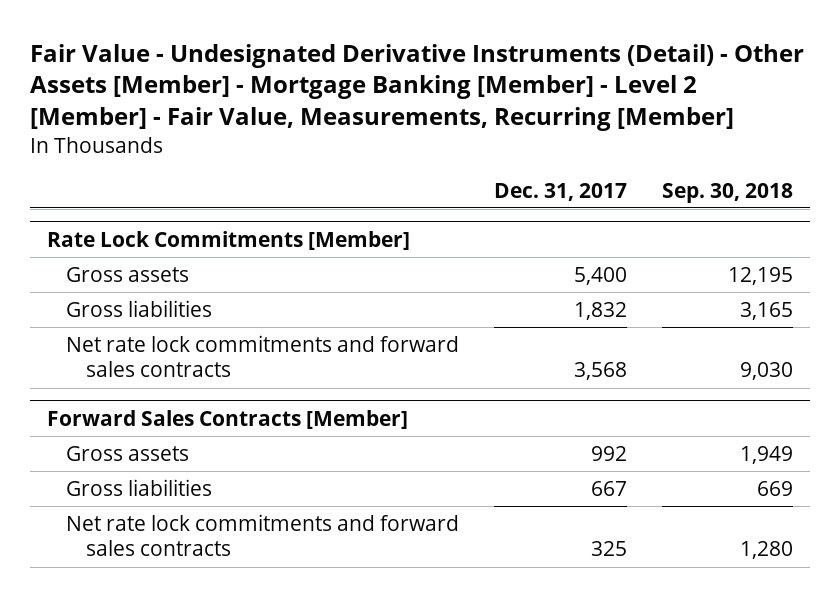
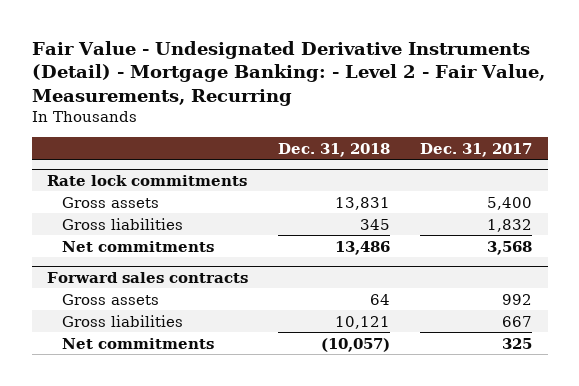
[29,43,804,132] Fair Value - Undesignated Derivative Instruments (Detail) - Other Assets [Member] - Mortgage Banking [Member] - Level 2 [Member] - Fair Value, Measurements, Recurring [Member] -> [31,41,545,106] Fair Value - Undesignated Derivative Instruments (Detail) - Mortgage Banking: - Level 2 - Fair Value, Measurements, Recurring
[661,182,793,203] Sep. 30, 2018 -> none
none -> [278,142,391,157] Dec. 31, 2018
[47,230,411,250] Rate Lock Commitments [Member] -> [46,174,247,186] Rate lock commitments
[66,334,460,378] Net rate lock commitments and forward sales contracts -> [61,240,214,252] Net commitments
[47,409,409,429] Forward Sales Contracts [Member] -> [46,271,248,283] Forward sales contracts
[66,513,460,557] Net rate lock commitments and forward sales contracts -> [61,337,214,349] Net commitments

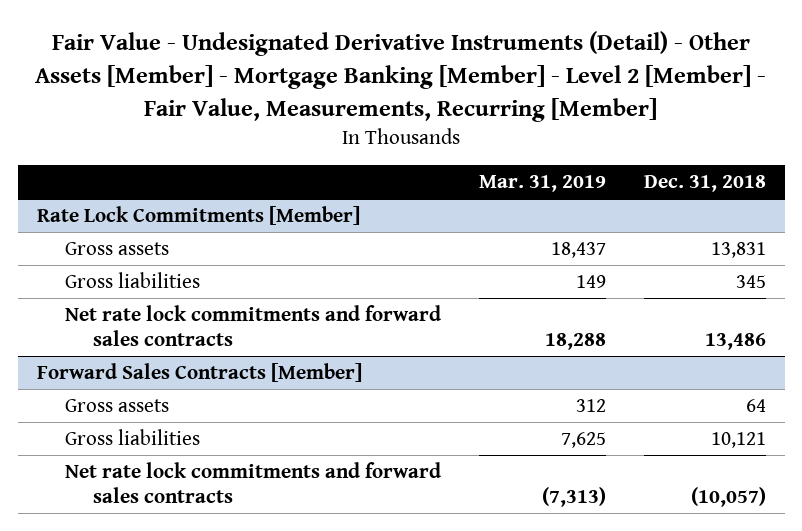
[31,41,545,106] Fair Value - Undesignated Derivative Instruments (Detail) - Mortgage Banking: - Level 2 - Fair Value, Measurements, Recurring -> [35,31,767,122] Fair Value - Undesignated Derivative Instruments (Detail) - Other Assets [Member] - Mortgage Banking [Member] - Level 2 [Member] - Fair Value, Measurements, Recurring [Member]
[420,142,533,157] Dec. 31, 2017 -> none
none -> [478,175,606,193] Mar. 31, 2019
[46,174,247,186] Rate lock commitments -> [36,206,360,226] Rate Lock Commitments [Member]
[61,240,214,252] Net commitments -> [64,305,441,347] Net rate lock commitments and forward sales contracts
[46,271,248,283] Forward sales contracts -> [36,363,362,383] Forward Sales Contracts [Member]
[61,337,214,349] Net commitments -> [64,462,441,504] Net rate lock commitments and forward sales contracts

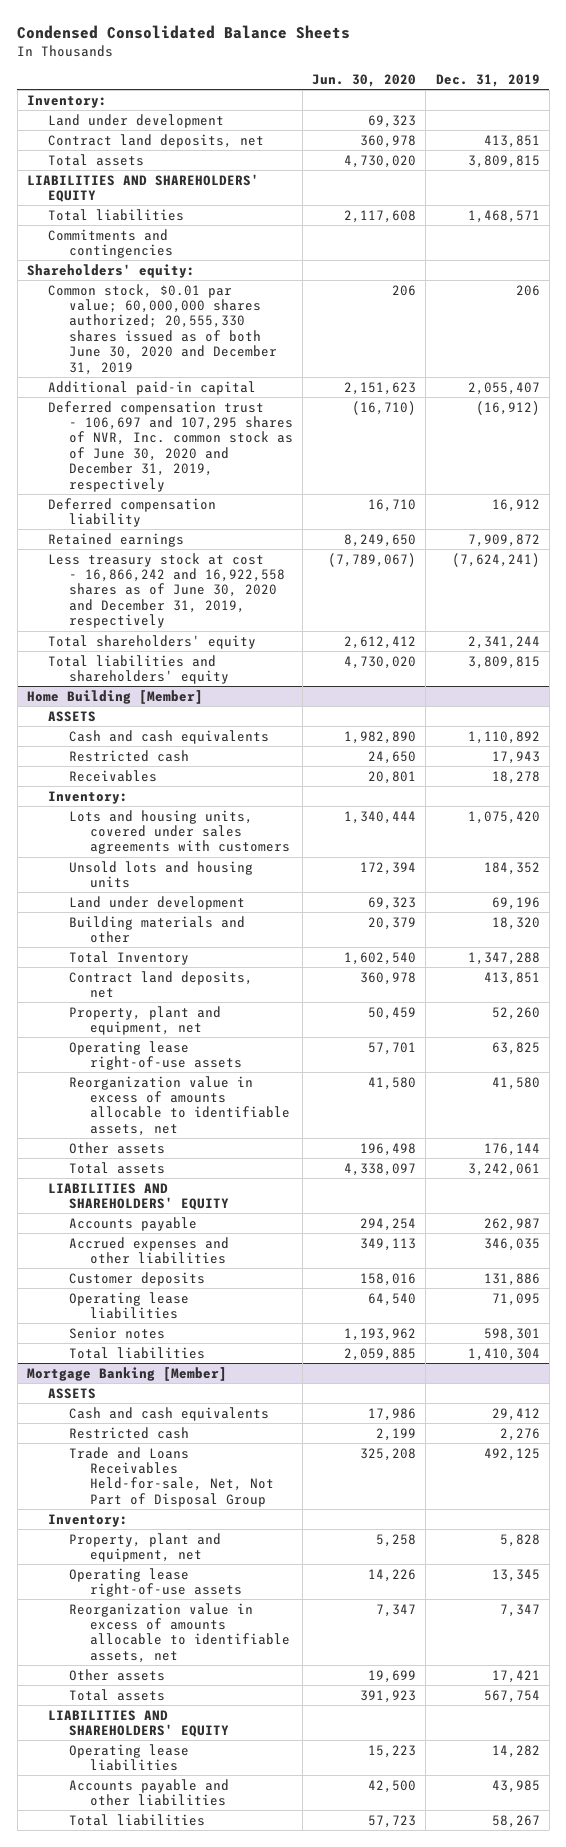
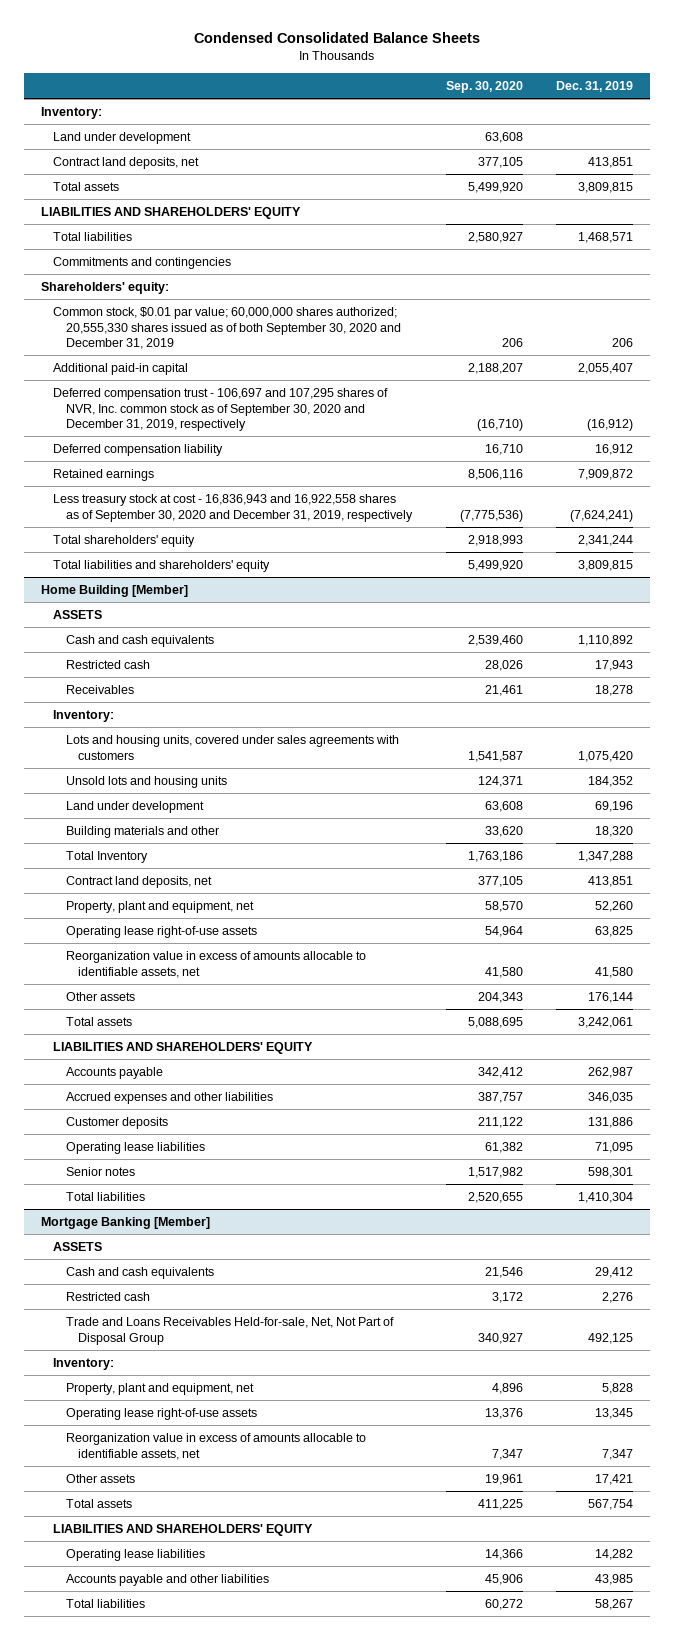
[312,73,417,87] Jun. 30, 2020 -> none
none -> [445,81,523,94] Sep. 30, 2020
[47,283,277,375] Common stock, $0.01 par value; 60,000,000 shares authorized; 20,555,330 shares issued as of both June 30, 2020 and December 31, 2019 -> [53,306,401,350] Common stock, $0.01 par value; 60,000,000 shares authorized; 20,555,330 shares issued as of both September 30, 2020 and December 31, 2019
[47,400,293,492] Deferred compensation trust - 106,697 and 107,295 shares of NVR, Inc. common stock as of June 30, 2020 and December 31, 2019, respectively -> [53,387,389,432] Deferred compensation trust - 106,697 and 107,295 shares of NVR, Inc. common stock as of September 30, 2020 and December 31, 2019, respectively
[47,552,285,629] Less treasury stock at cost - 16,866,242 and 16,922,558 shares as of June 30, 2020 and December 31, 2019, respectively -> [53,493,413,522] Less treasury stock at cost - 16,836,943 and 16,922,558 shares as of September 30, 2020 and December 31, 2019, respectively

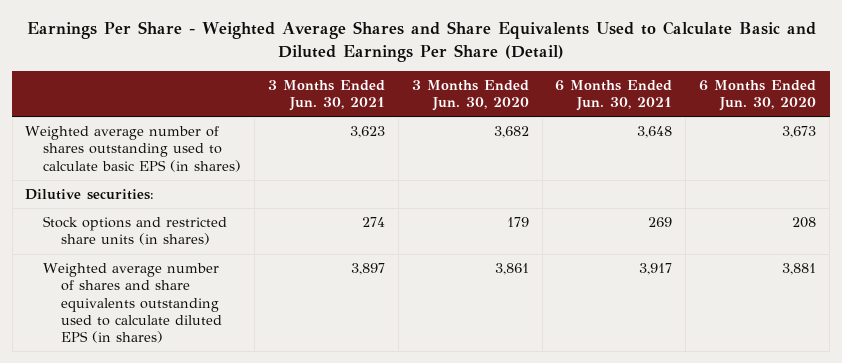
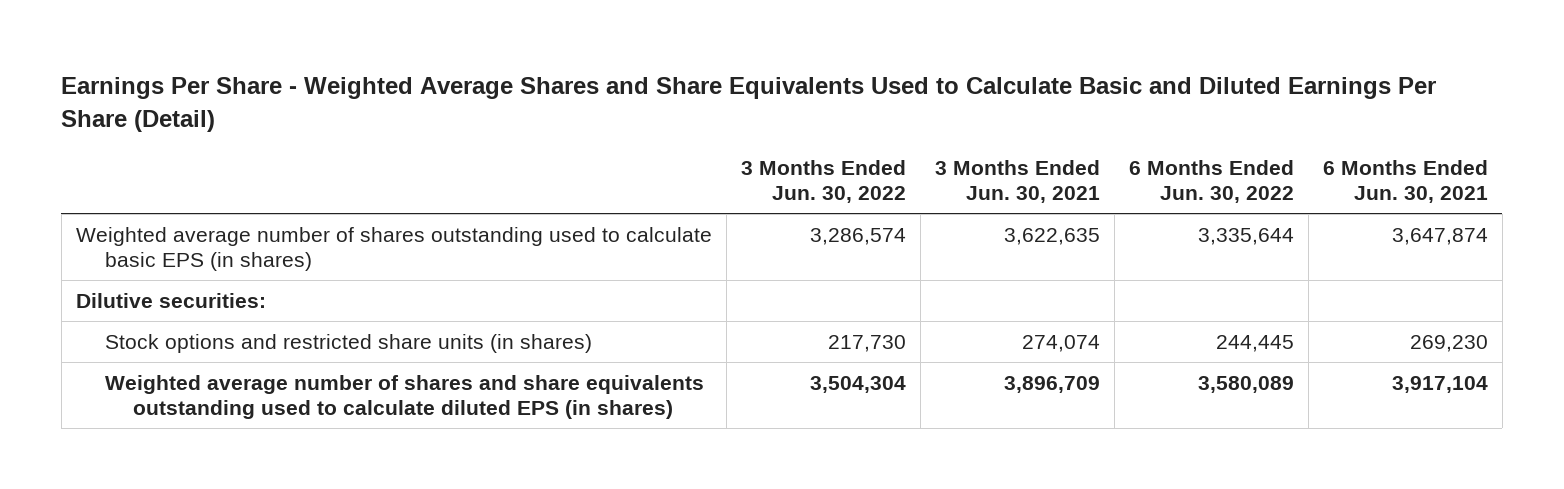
[411,79,529,112] 3 Months Ended Jun. 30, 2020 -> none
[699,79,817,112] 6 Months Ended Jun. 30, 2020 -> none
none -> [740,160,906,204] 3 Months Ended Jun. 30, 2022
none -> [1128,160,1294,204] 6 Months Ended Jun. 30, 2022
[349,126,385,139] 3,623 -> [1003,227,1100,245] 3,622,635
[637,126,673,139] 3,648 -> [1391,227,1488,245] 3,647,874
[361,217,385,228] 274 -> [1021,334,1100,352] 274,074
[648,217,673,228] 269 -> [1409,334,1488,352] 269,230
[350,263,385,276] 3,897 -> [1003,375,1100,393] 3,896,709
[639,263,673,276] 3,917 -> [1391,375,1488,393] 3,917,104

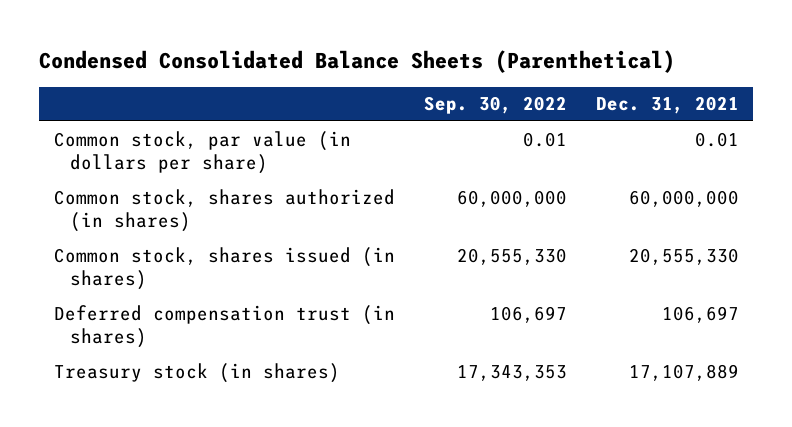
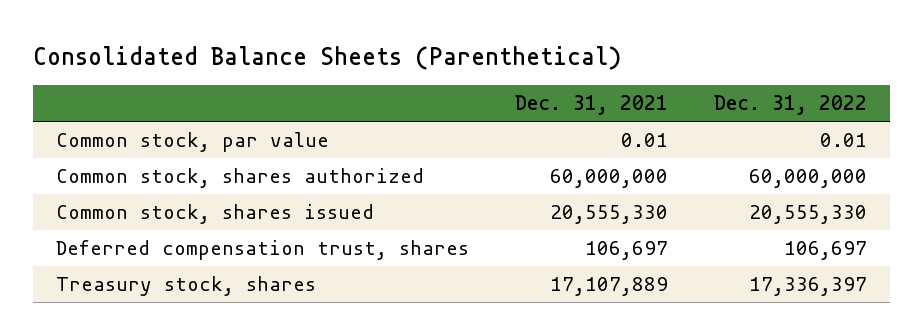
[39,50,676,74] Condensed Consolidated Balance Sheets (Parenthetical) -> [32,45,621,70] Consolidated Balance Sheets (Parenthetical)
[423,96,567,115] Sep. 30, 2022 -> none
none -> [714,95,868,116] Dec. 31, 2022
[53,130,351,175] Common stock, par value (in dollars per share) -> [55,132,329,153] Common stock, par value
[53,188,395,233] Common stock, shares authorized (in shares) -> [55,168,424,189] Common stock, shares authorized
[53,246,395,291] Common stock, shares issued (in shares) -> [55,204,374,225] Common stock, shares issued
[53,304,395,349] Deferred compensation trust (in shares) -> [55,240,469,261] Deferred compensation trust, shares
[53,362,340,383] Treasury stock (in shares) -> [55,276,316,297] Treasury stock, shares

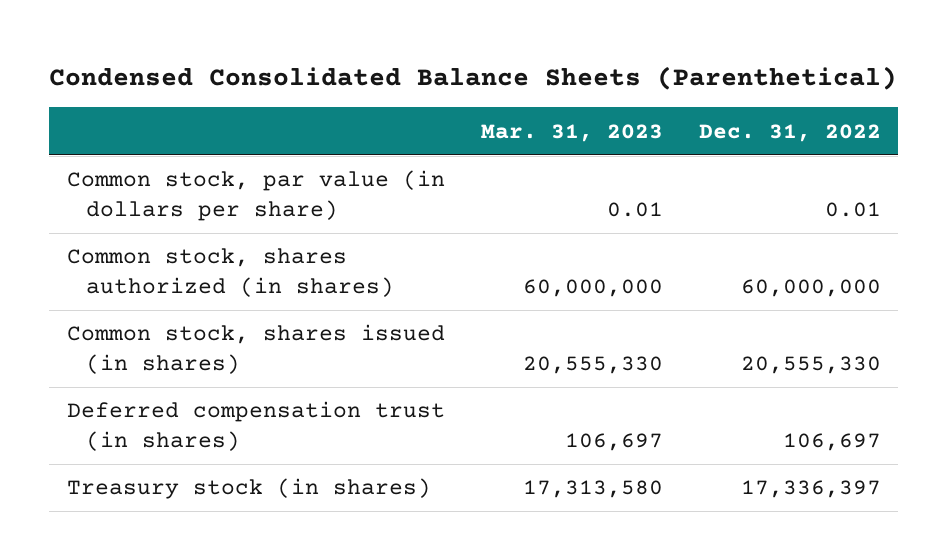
[32,45,621,70] Consolidated Balance Sheets (Parenthetical) -> [49,65,898,90] Condensed Consolidated Balance Sheets (Parenthetical)
[514,95,668,116] Dec. 31, 2021 -> none
none -> [480,123,663,142] Mar. 31, 2023
[55,132,329,153] Common stock, par value -> [66,170,445,221] Common stock, par value (in dollars per share)
[55,168,424,189] Common stock, shares authorized -> [66,248,395,297] Common stock, shares authorized (in shares)
[55,204,374,225] Common stock, shares issued -> [66,324,445,374] Common stock, shares issued (in shares)
[55,240,469,261] Deferred compensation trust, shares -> [66,401,445,451] Deferred compensation trust (in shares)
[55,276,316,297] Treasury stock, shares -> [66,478,431,500] Treasury stock (in shares)

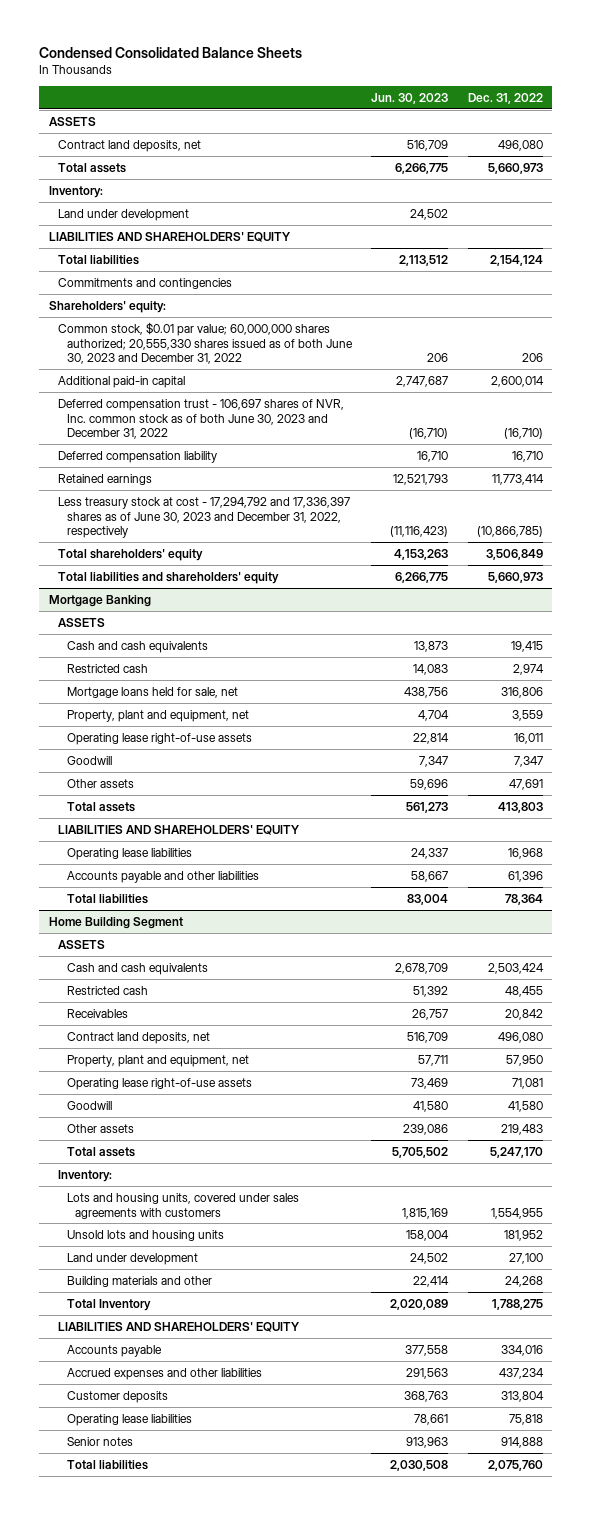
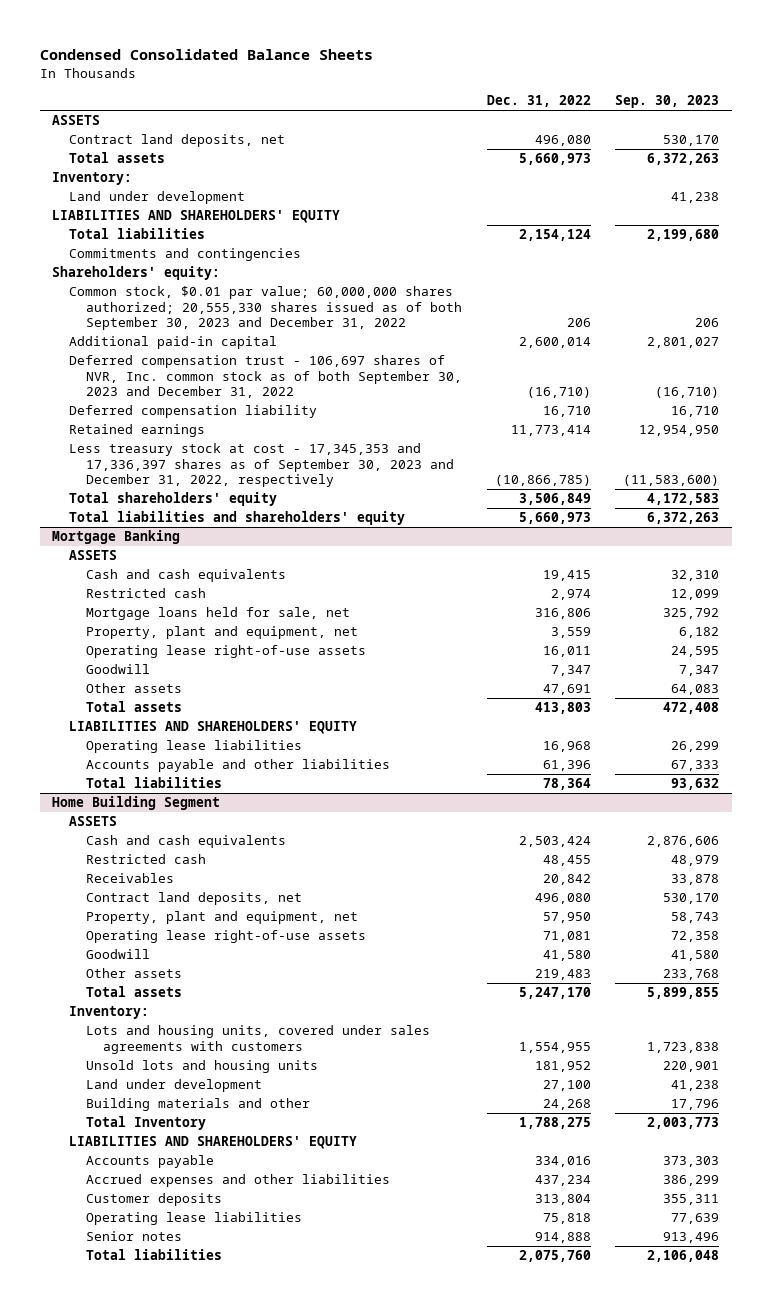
[371,92,449,104] Jun. 30, 2023 -> none
none -> [615,95,720,109] Sep. 30, 2023
[57,321,353,365] Common stock, $0.01 par value; 60,000,000 shares authorized; 20,555,330 shares issued as of both June 30, 2023 and December 31, 2022 -> [69,286,462,330] Common stock, $0.01 par value; 60,000,000 shares authorized; 20,555,330 shares issued as of both September 30, 2023 and December 31, 2022
[57,398,344,440] Deferred compensation trust - 106,697 shares of NVR, Inc. common stock as of both June 30, 2023 and December 31, 2022 -> [69,355,462,398] Deferred compensation trust - 106,697 shares of NVR, Inc. common stock as of both September 30, 2023 and December 31, 2022
[57,496,350,539] Less treasury stock at cost - 17,294,792 and 17,336,397 shares as of June 30, 2023 and December 31, 2022, respectively -> [69,443,454,487] Less treasury stock at cost - 17,345,353 and 17,336,397 shares as of September 30, 2023 and December 31, 2022, respectively

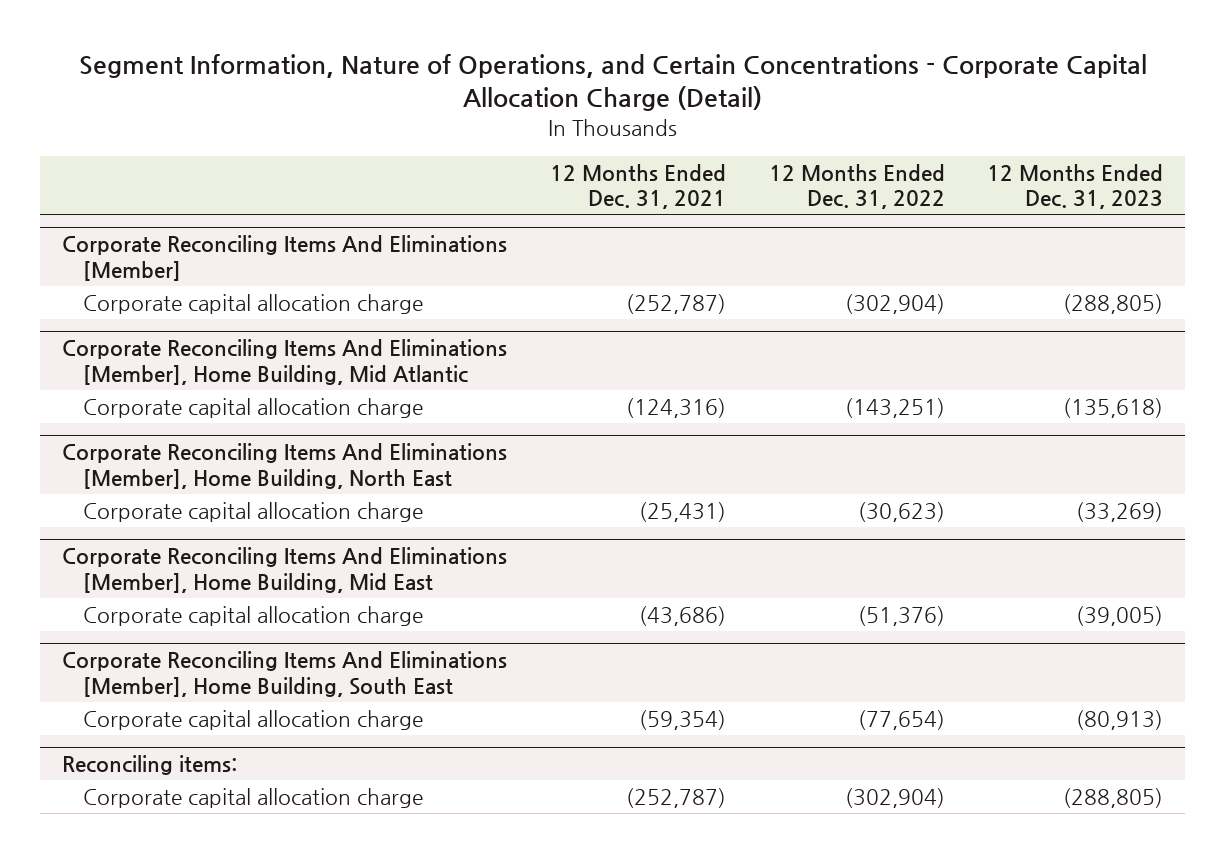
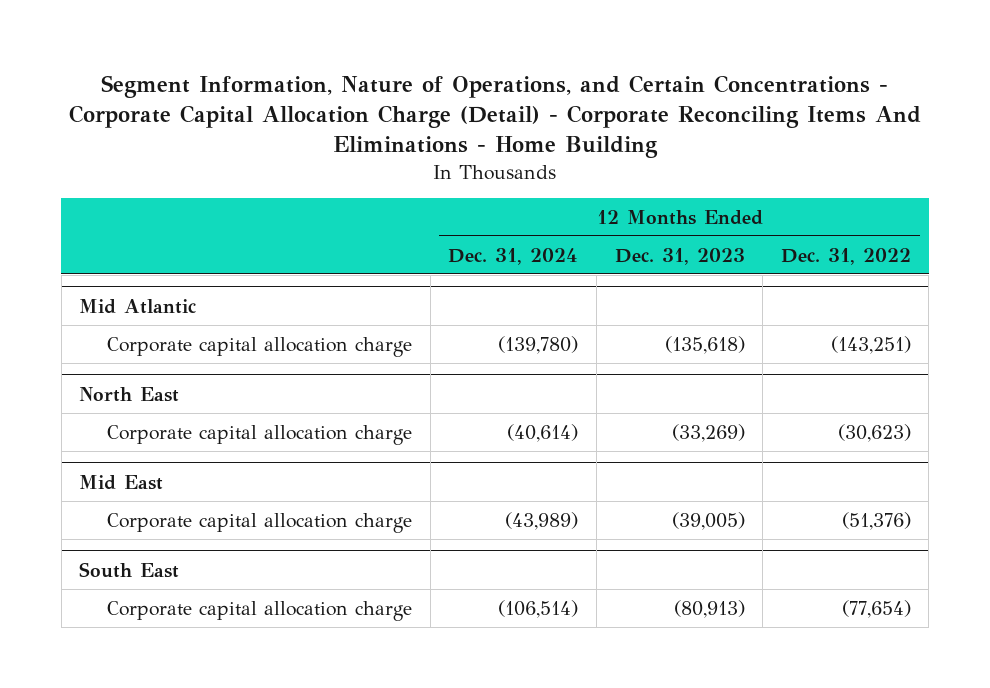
[78,54,1147,112] Segment Information, Nature of Operations, and Certain Concentrations - Corporate Capital Allocation Charge (Detail) -> [68,74,921,159] Segment Information, Nature of Operations, and Certain Concentrations - Corporate Capital Allocation Charge (Detail) - Corporate Reconciling Items And Eliminations - Home Building
[549,164,726,210] 12 Months Ended Dec. 31, 2021 -> none
none -> [448,247,579,265] Dec. 31, 2024
[83,293,424,314] Corporate capital allocation charge -> none
[61,339,507,385] Corporate Reconciling Items And Eliminations [Member], Home Building, Mid Atlantic -> none
[61,235,507,281] Corporate Reconciling Items And Eliminations [Member] -> [79,298,197,314] Mid Atlantic
[61,443,507,489] Corporate Reconciling Items And Eliminations [Member], Home Building, North East -> none
none -> [79,386,180,402] North East
[61,547,507,593] Corporate Reconciling Items And Eliminations [Member], Home Building, Mid East -> none
none -> [79,474,164,490] Mid East
[61,651,507,697] Corporate Reconciling Items And Eliminations [Member], Home Building, South East -> none
none -> [79,561,180,578] South East
[61,755,237,776] Reconciling items: -> none
[83,787,424,808] Corporate capital allocation charge -> none

